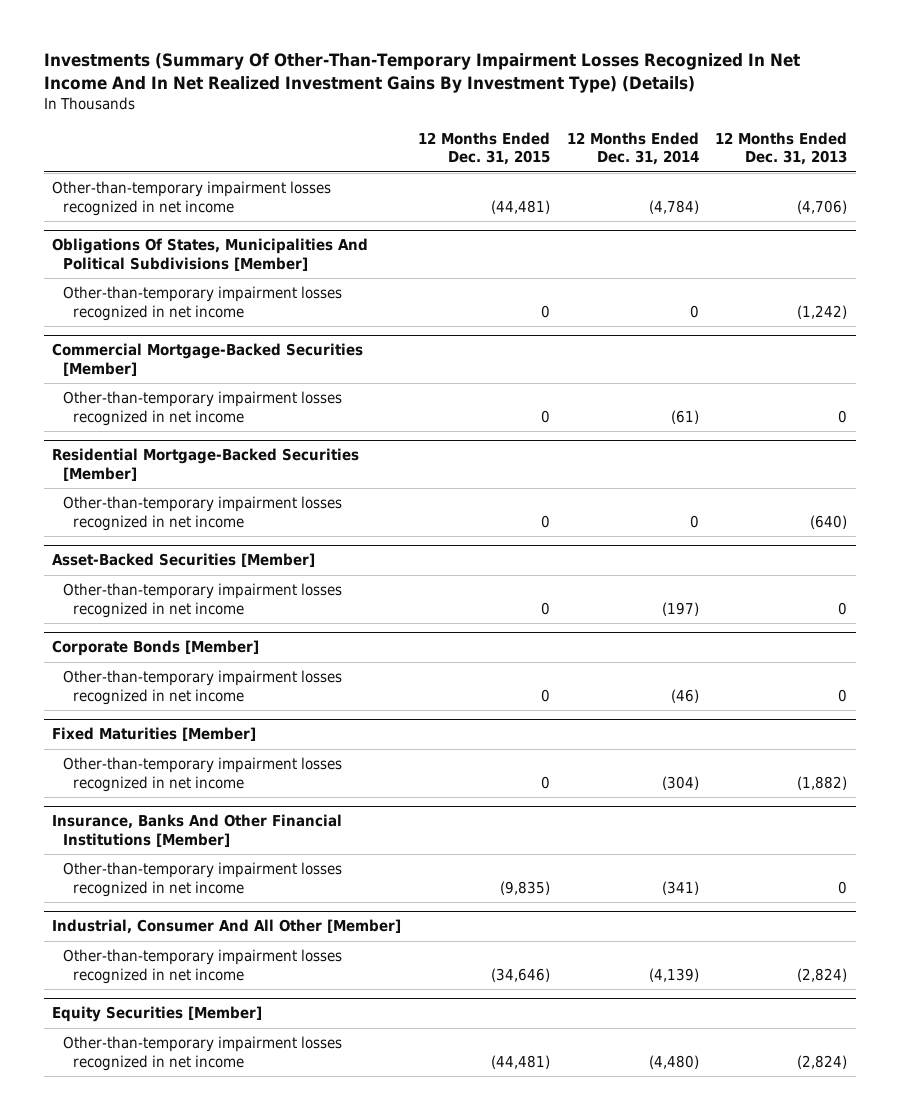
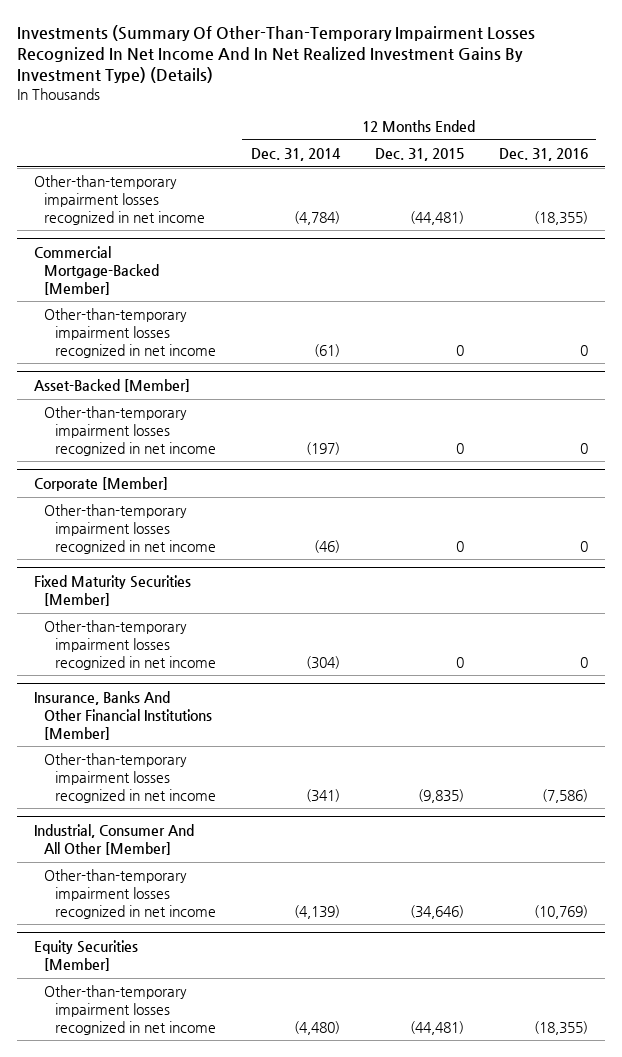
[715,131,848,166] 12 Months Ended Dec. 31, 2013 -> none
none -> [498,147,588,161] Dec. 31, 2016
[52,238,369,271] Obligations Of States, Municipalities And Political Subdivisions [Member] -> none
[62,286,342,321] Other-than-temporary impairment losses recognized in net income -> none
[52,343,364,376] Commercial Mortgage-Backed Securities [Member] -> [34,246,160,295] Commercial Mortgage-Backed [Member]
[52,448,360,481] Residential Mortgage-Backed Securities [Member] -> none
[62,496,342,531] Other-than-temporary impairment losses recognized in net income -> none
[52,553,316,568] Asset-Backed Securities [Member] -> [34,379,191,393] Asset-Backed [Member]
[52,640,260,657] Corporate Bonds [Member] -> [34,477,169,492] Corporate [Member]
[52,727,257,742] Fixed Maturities [Member] -> [34,575,192,606] Fixed Maturity Securities [Member]

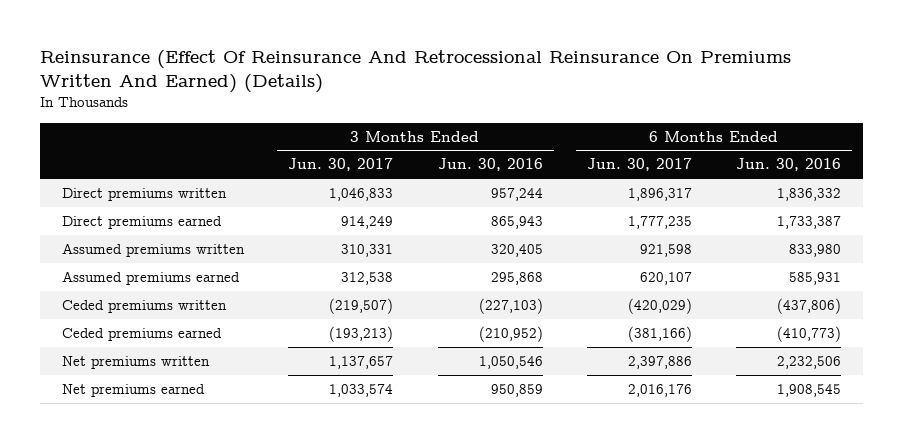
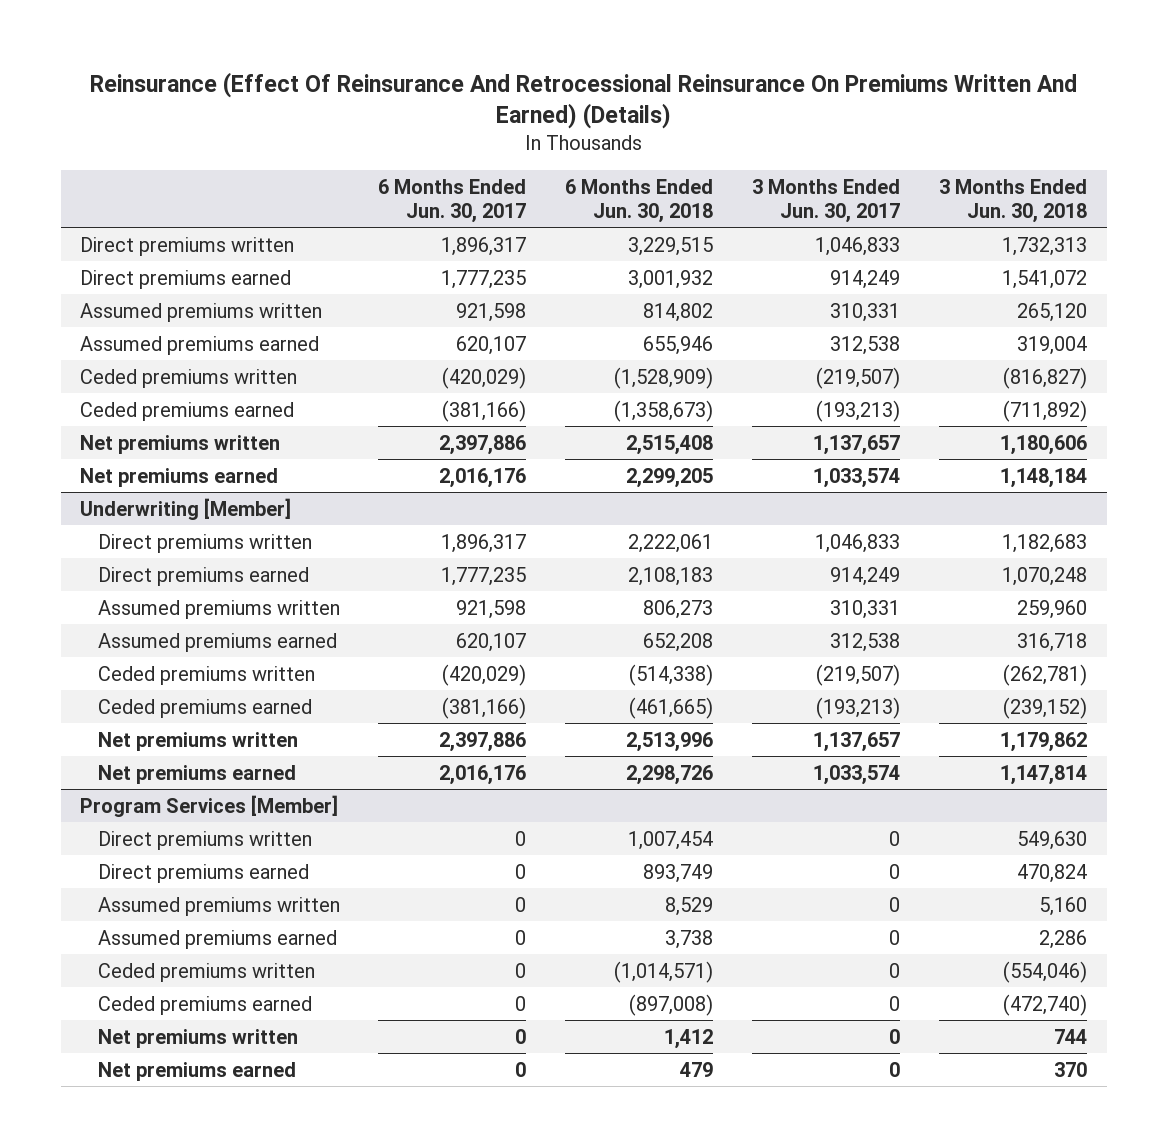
[437,158,543,172] Jun. 30, 2016 -> none
[736,158,842,172] Jun. 30, 2016 -> none
none -> [565,178,714,223] 6 Months Ended Jun. 30, 2018
none -> [939,178,1088,223] 3 Months Ended Jun. 30, 2018
none -> [80,497,292,520] Underwriting [Member]
none -> [97,533,312,553] Direct premiums written
none -> [97,566,309,586] Direct premiums earned
none -> [97,599,340,619] Assumed premiums written
none -> [97,632,337,652] Assumed premiums earned
none -> [97,665,315,685] Ceded premiums written
none -> [97,698,312,718] Ceded premiums earned
none -> [97,731,298,751] Net premiums written
none -> [97,764,296,784] Net premiums earned
none -> [80,794,339,817] Program Services [Member]
none -> [97,830,312,850] Direct premiums written
none -> [97,863,309,883] Direct premiums earned
none -> [97,896,340,916] Assumed premiums written
none -> [97,929,337,949] Assumed premiums earned
none -> [97,962,315,982] Ceded premiums written
none -> [97,995,312,1015] Ceded premiums earned
none -> [97,1028,298,1048] Net premiums written
none -> [97,1061,296,1081] Net premiums earned

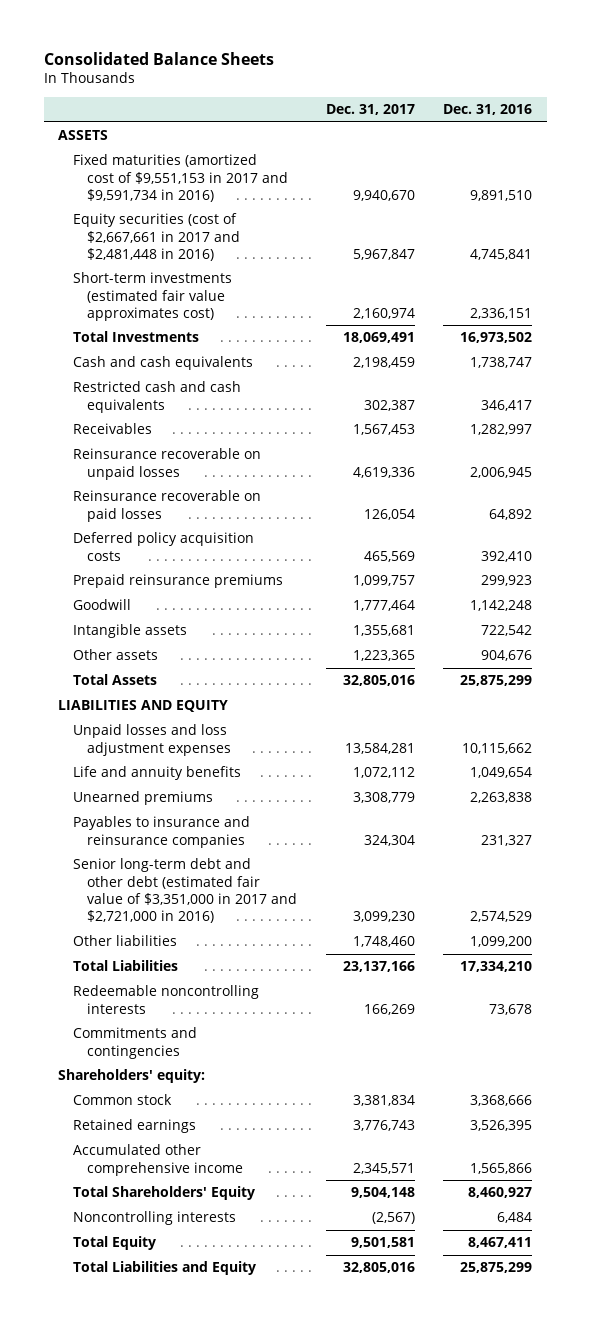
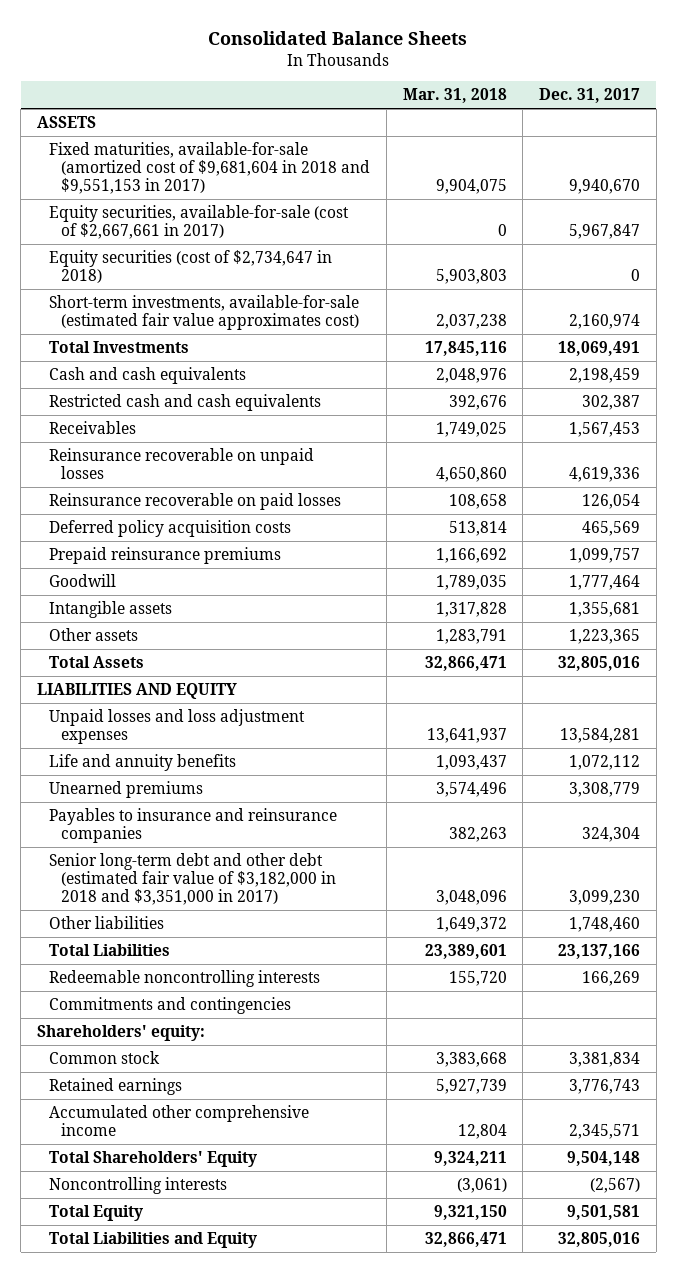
[443,104,533,116] Dec. 31, 2016 -> none
none -> [402,88,507,104] Mar. 31, 2018
[72,154,289,202] Fixed maturities (amortized cost of $9,551,153 in 2017 and $9,591,734 in 2016) -> [49,142,371,194] Fixed maturities, available-for-sale (amortized cost of $9,681,604 in 2018 and $9,551,153 in 2017)
[72,213,241,261] Equity securities (cost of $2,667,661 in 2017 and $2,481,448 in 2016) -> [49,205,350,240] Equity securities, available-for-sale (cost of $2,667,661 in 2017)
none -> [49,250,333,284] Equity securities (cost of $2,734,647 in 2018)
[72,272,232,321] Short-term investments (estimated fair value approximates cost) -> [49,295,360,331] Short-term investments, available-for-sale (estimated fair value approximates cost)
[72,858,298,924] Senior long-term debt and other debt (estimated fair value of $3,351,000 in 2017 and $2,721,000 in 2016) -> [49,853,337,905] Senior long-term debt and other debt (estimated fair value of $3,182,000 in 2018 and $3,351,000 in 2017)

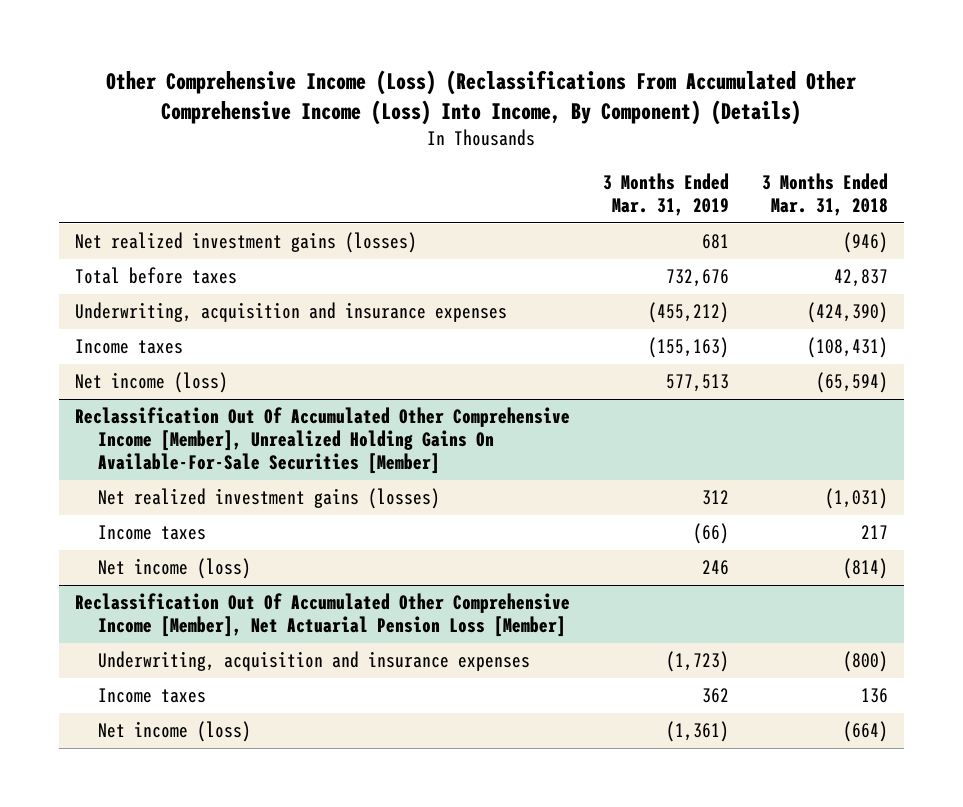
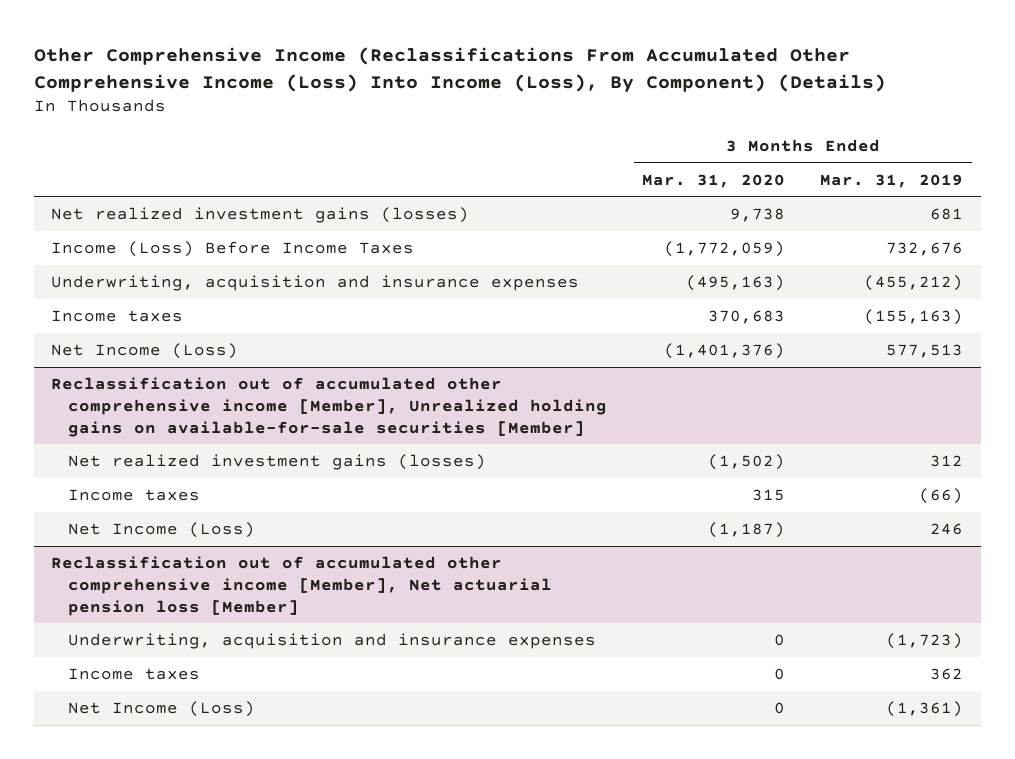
[106,69,857,126] Other Comprehensive Income (Loss) (Reclassifications From Accumulated Other Comprehensive Income (Loss) Into Income, By Component) (Details) -> [33,46,886,93] Other Comprehensive Income (Reclassifications From Accumulated Other Comprehensive Income (Loss) Into Income (Loss), By Component) (Details)
[761,172,888,216] 3 Months Ended Mar. 31, 2018 -> none
none -> [642,173,786,188] Mar. 31, 2020
[75,267,238,285] Total before taxes -> [51,241,415,258] Income (Loss) Before Income Taxes
[75,372,229,394] Net income (loss) -> [51,343,239,360] Net Income (Loss)
[75,407,571,475] Reclassification Out Of Accumulated Other Comprehensive Income [Member], Unrealized Holding Gains On Available-For-Sale Securities [Member] -> [51,377,608,437] Reclassification out of accumulated other comprehensive income [Member], Unrealized holding gains on available-for-sale securities [Member]
[98,558,252,580] Net income (loss) -> [68,522,256,539] Net Income (Loss)
[75,593,571,638] Reclassification Out Of Accumulated Other Comprehensive Income [Member], Net Actuarial Pension Loss [Member] -> [51,556,553,616] Reclassification out of accumulated other comprehensive income [Member], Net actuarial pension loss [Member]
[98,721,252,743] Net income (loss) -> [68,701,256,718] Net Income (Loss)

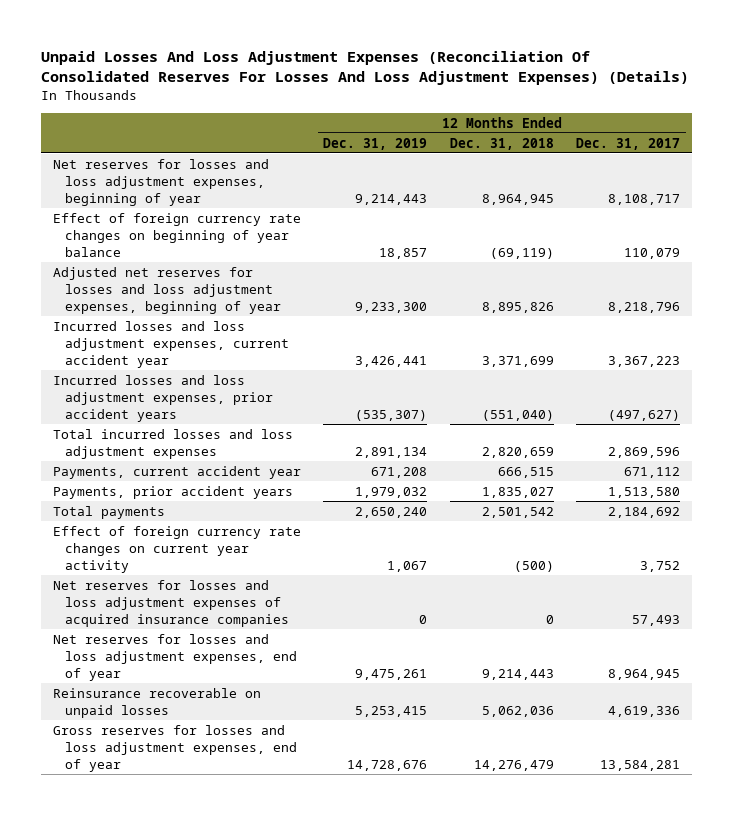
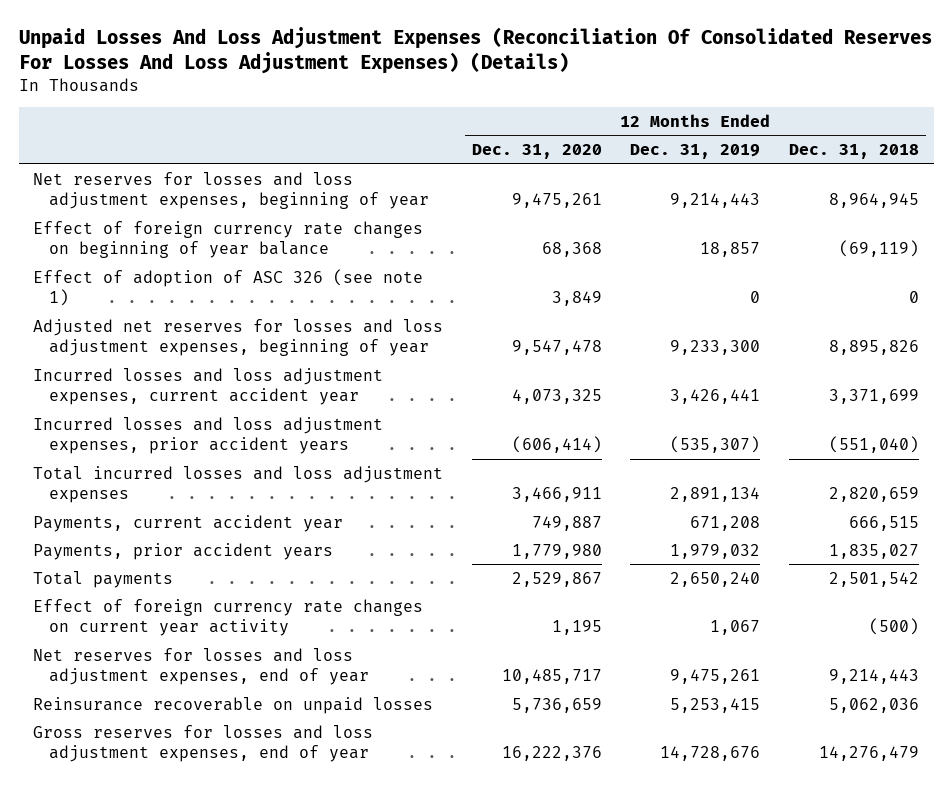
[576,137,681,150] Dec. 31, 2017 -> none
none -> [471,144,602,160] Dec. 31, 2020
none -> [33,268,424,307] Effect of adoption of ASC 326 (see note 1)
[52,579,290,627] Net reserves for losses and loss adjustment expenses of acquired insurance companies -> none

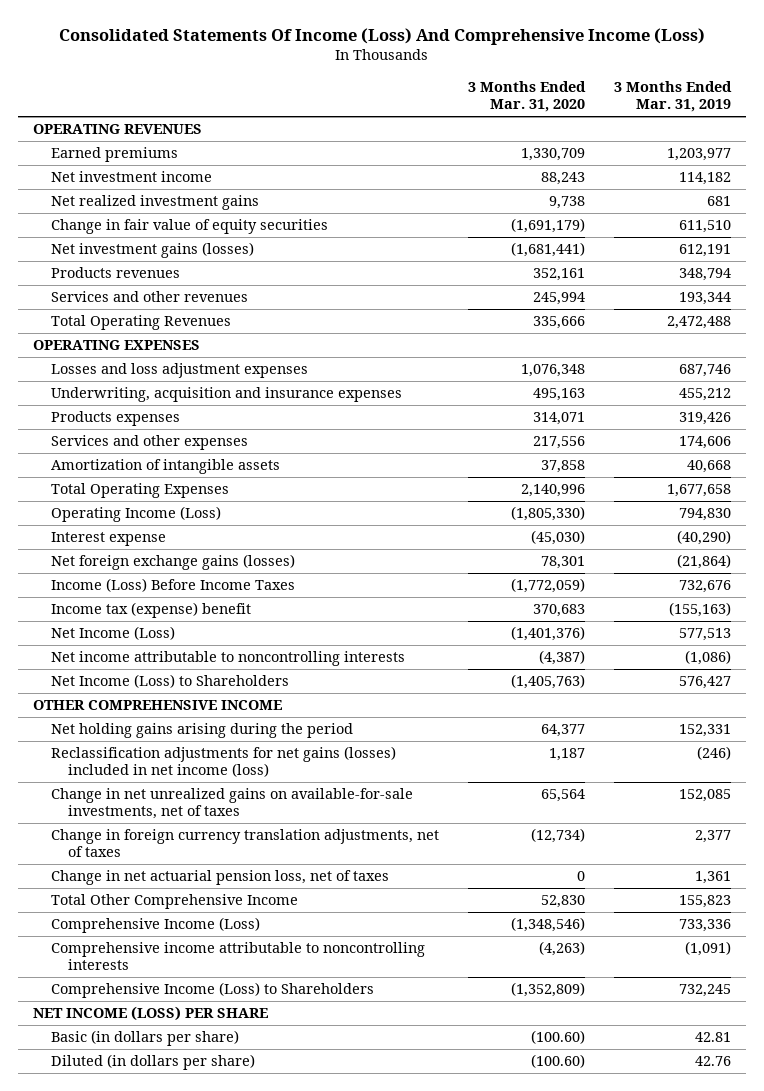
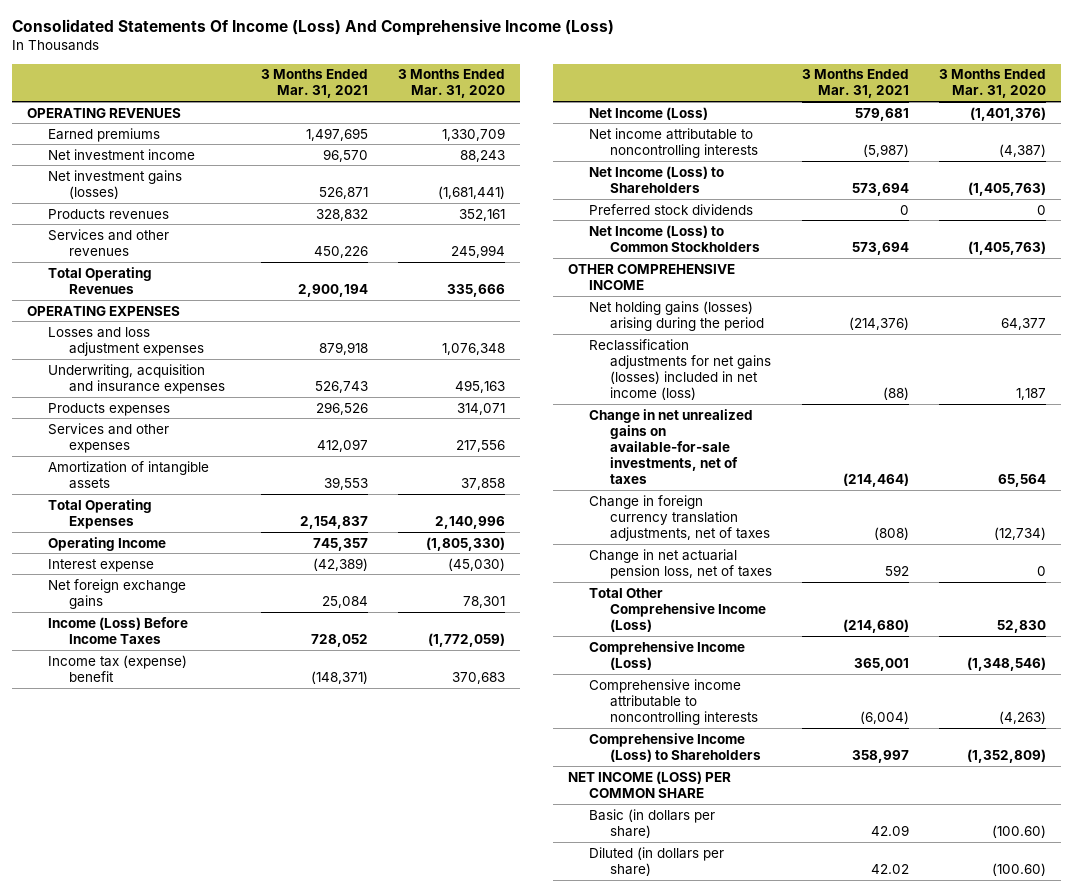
[614,81,733,113] 3 Months Ended Mar. 31, 2019 -> none
none -> [260,69,368,99] 3 Months Ended Mar. 31, 2021
[50,195,259,211] Net realized investment gains -> none
[50,219,328,235] Change in fair value of equity securities -> none
[50,506,221,523] Operating Income (Loss) -> [47,536,166,551] Operating Income
[50,554,295,571] Net foreign exchange gains (losses) -> [47,578,186,609] Net foreign exchange gains
none -> [589,203,754,215] Preferred stock dividends
none -> [589,224,760,252] Net Income (Loss) to Common Stockholders
[50,723,353,739] Net holding gains arising during the period -> [589,300,764,331] Net holding gains (losses) arising during the period
[50,894,298,910] Total Other Comprehensive Income -> [589,587,766,632] Total Other Comprehensive Income (Loss)
[32,1006,268,1022] NET INCOME (LOSS) PER SHARE -> [568,770,732,798] NET INCOME (LOSS) PER COMMON SHARE

